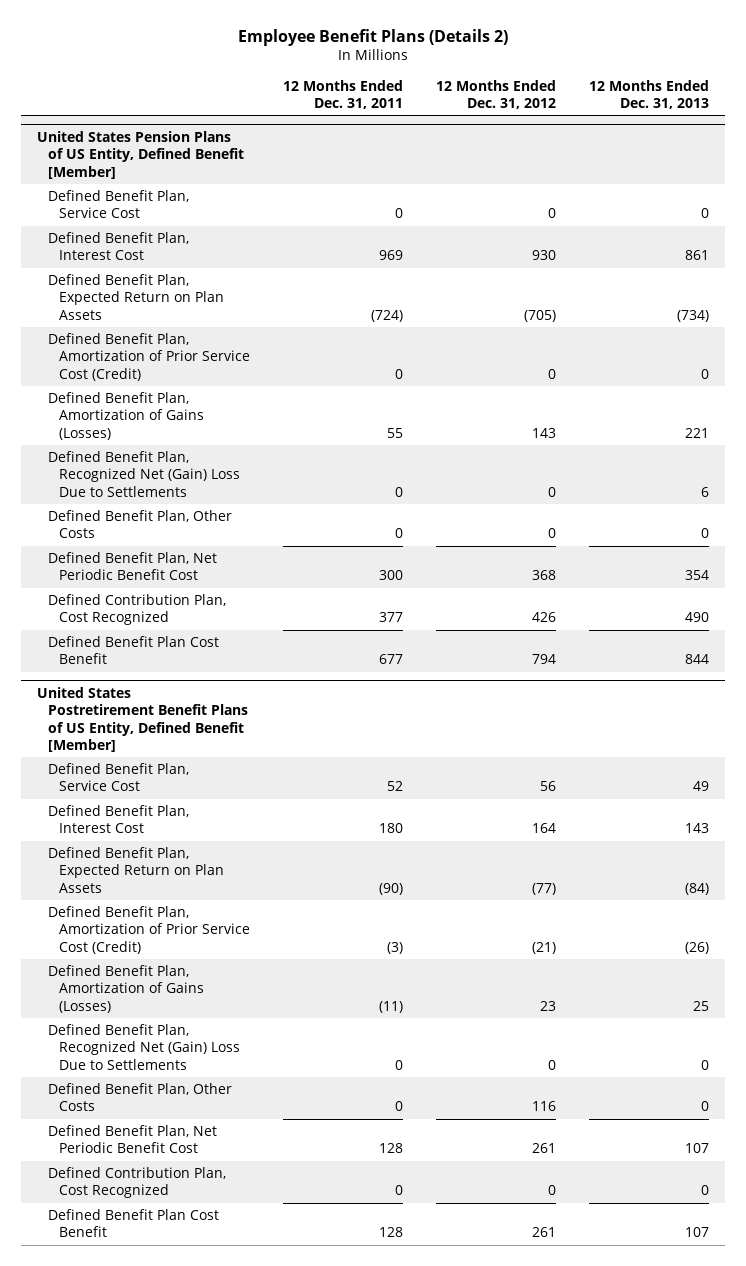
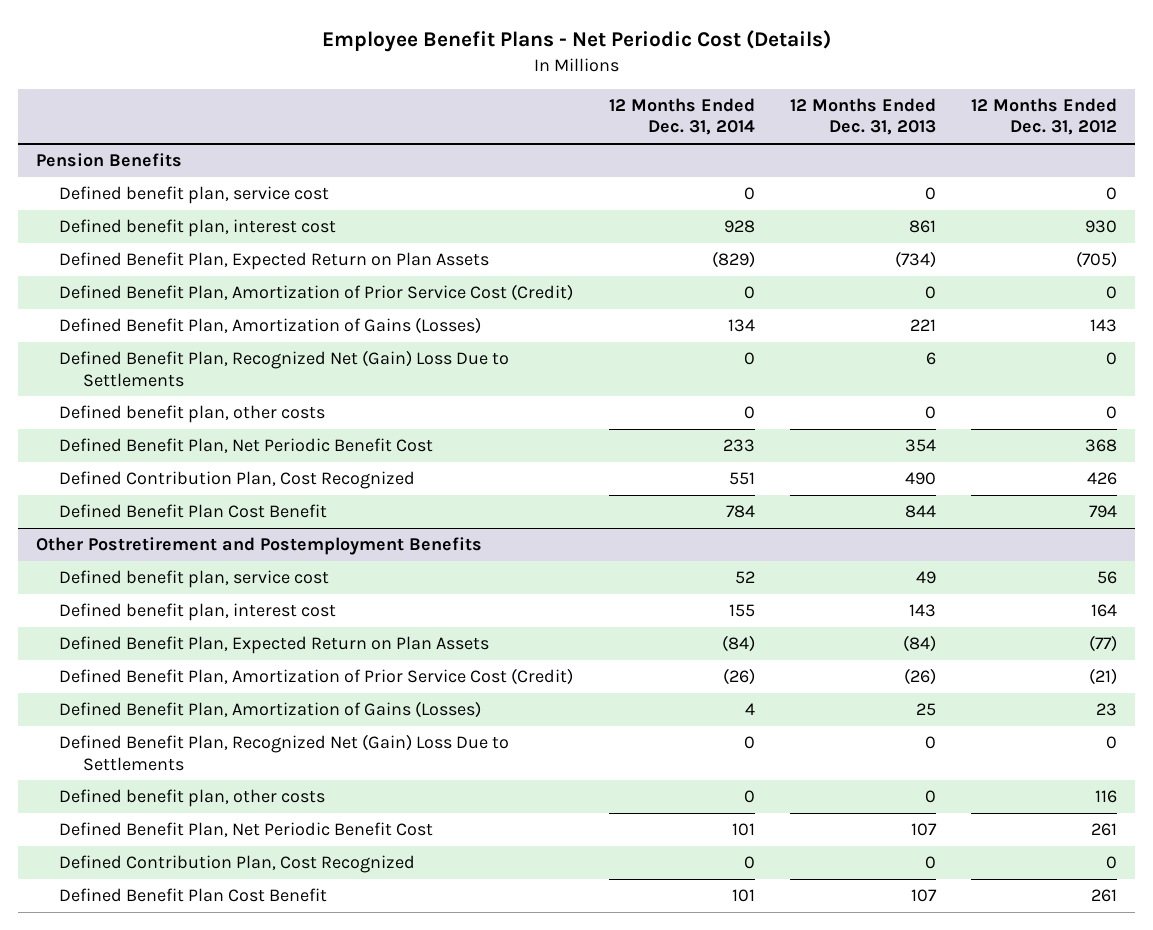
[238,28,509,46] Employee Benefit Plans (Details 2) -> [321,30,831,53] Employee Benefit Plans - Net Periodic Cost (Details)
[282,79,403,110] 12 Months Ended Dec. 31, 2011 -> none
none -> [608,97,755,136] 12 Months Ended Dec. 31, 2014
[37,130,245,179] United States Pension Plans of US Entity, Defined Benefit [Member] -> none
none -> [35,152,182,167] Pension Benefits
[48,189,190,219] Defined Benefit Plan, Service Cost -> [59,185,330,204] Defined benefit plan, service cost
[48,231,190,261] Defined Benefit Plan, Interest Cost -> [59,218,337,237] Defined benefit plan, interest cost
[48,509,233,539] Defined Benefit Plan, Other Costs -> [59,404,326,423] Defined benefit plan, other costs
[37,686,249,752] United States Postretirement Benefit Plans of US Entity, Defined Benefit [Member] -> none
none -> [35,536,482,555] Other Postretirement and Postemployment Benefits
[48,762,190,792] Defined Benefit Plan, Service Cost -> [59,569,330,588] Defined benefit plan, service cost
[48,804,190,834] Defined Benefit Plan, Interest Cost -> [59,602,337,621] Defined benefit plan, interest cost
[48,1082,233,1112] Defined Benefit Plan, Other Costs -> [59,788,326,807] Defined benefit plan, other costs

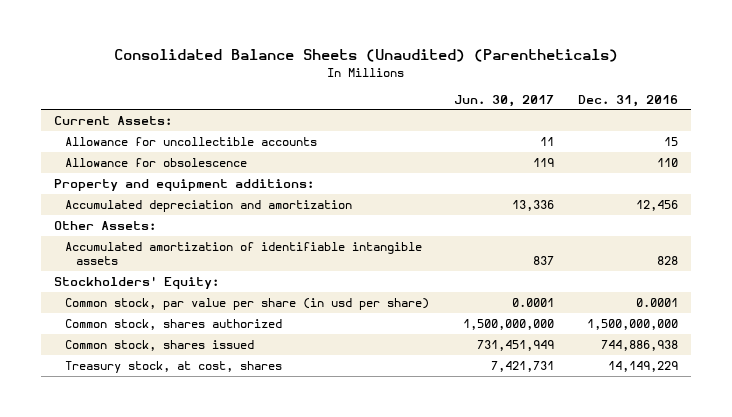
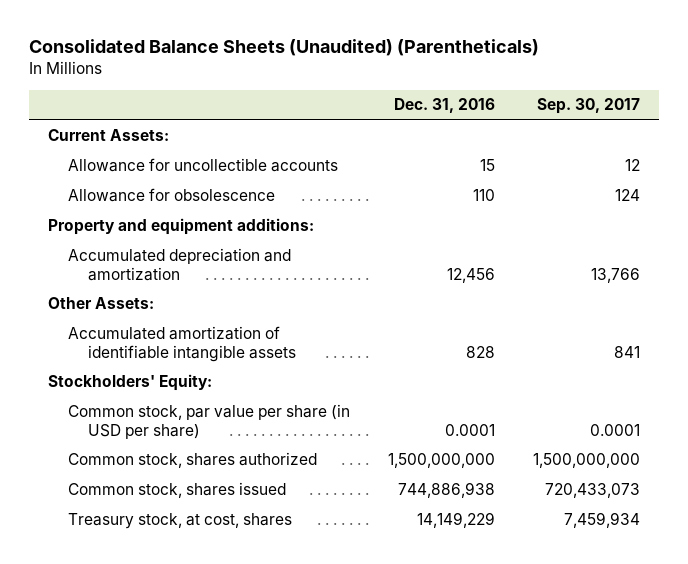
[453,94,554,107] Jun. 30, 2017 -> none
none -> [537,98,641,115] Sep. 30, 2017
[64,297,429,310] Common stock, par value per share (in usd per share) -> [68,404,351,440] Common stock, par value per share (in USD per share)

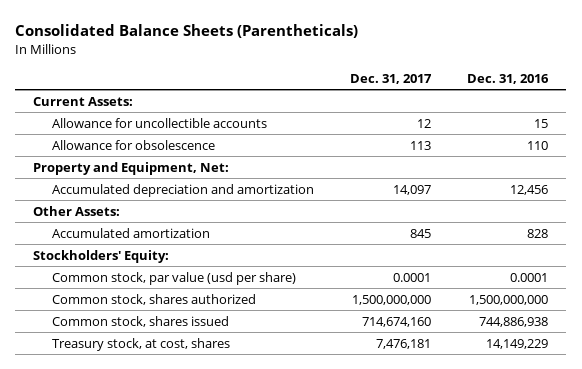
[29,39,540,57] Consolidated Balance Sheets (Unaudited) (Parentheticals) -> [15,23,359,38] Consolidated Balance Sheets (Parentheticals)
[537,98,641,115] Sep. 30, 2017 -> none
none -> [350,73,433,84] Dec. 31, 2017
[48,218,315,236] Property and equipment additions: -> [33,161,230,175] Property and Equipment, Net:
[68,326,297,363] Accumulated amortization of identifiable intangible assets -> [52,227,211,238] Accumulated amortization
[68,404,351,440] Common stock, par value per share (in USD per share) -> [52,271,297,285] Common stock, par value (usd per share)

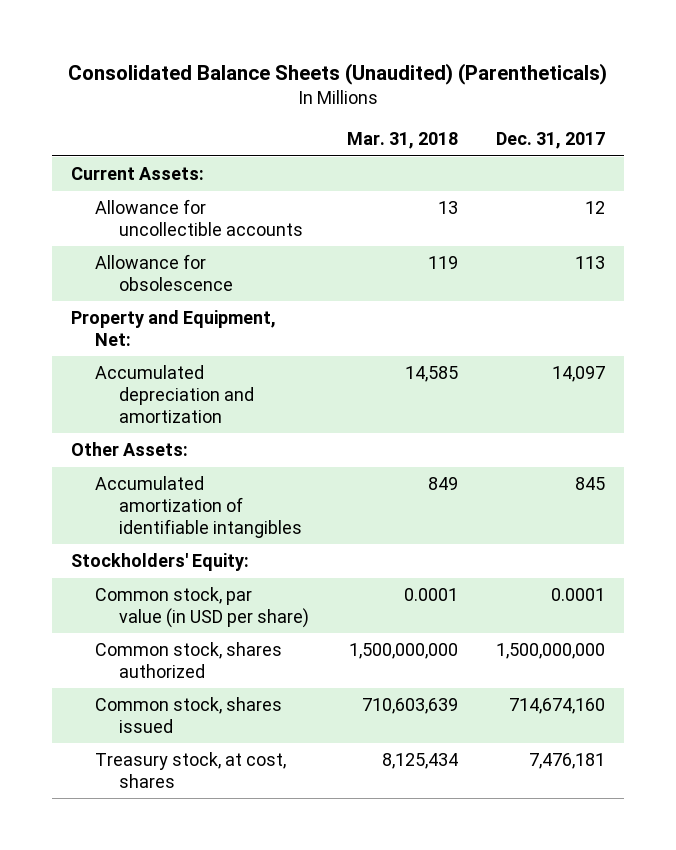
[15,23,359,38] Consolidated Balance Sheets (Parentheticals) -> [68,62,608,85] Consolidated Balance Sheets (Unaudited) (Parentheticals)
[467,73,550,84] Dec. 31, 2016 -> none
none -> [346,132,458,150] Mar. 31, 2018
[52,227,211,238] Accumulated amortization -> [94,476,302,538] Accumulated amortization of identifiable intangibles
[52,271,297,285] Common stock, par value (usd per share) -> [94,587,309,628] Common stock, par value (in USD per share)

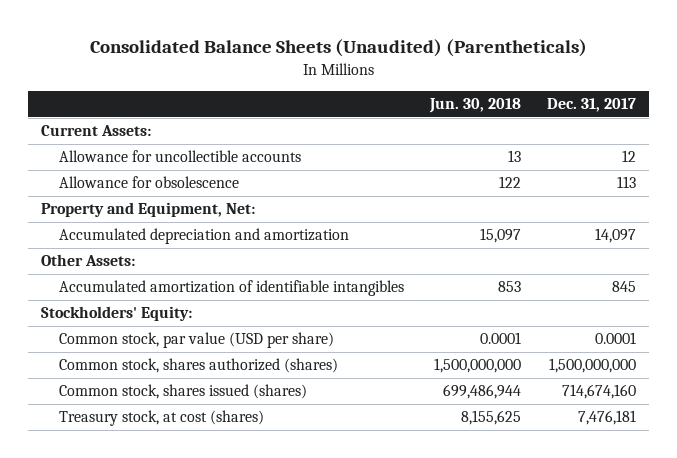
[346,132,458,150] Mar. 31, 2018 -> none
none -> [429,98,522,114] Jun. 30, 2018
[94,587,309,628] Common stock, par value (in USD per share) -> [59,332,335,349] Common stock, par value (USD per share)
[94,642,282,678] Common stock, shares authorized -> [59,358,339,374] Common stock, shares authorized (shares)
[94,697,282,733] Common stock, shares issued -> [59,384,308,400] Common stock, shares issued (shares)
[94,752,286,788] Treasury stock, at cost, shares -> [59,410,265,427] Treasury stock, at cost (shares)

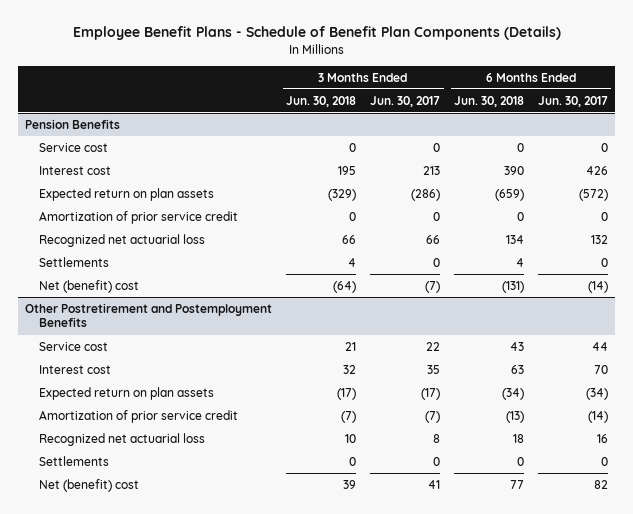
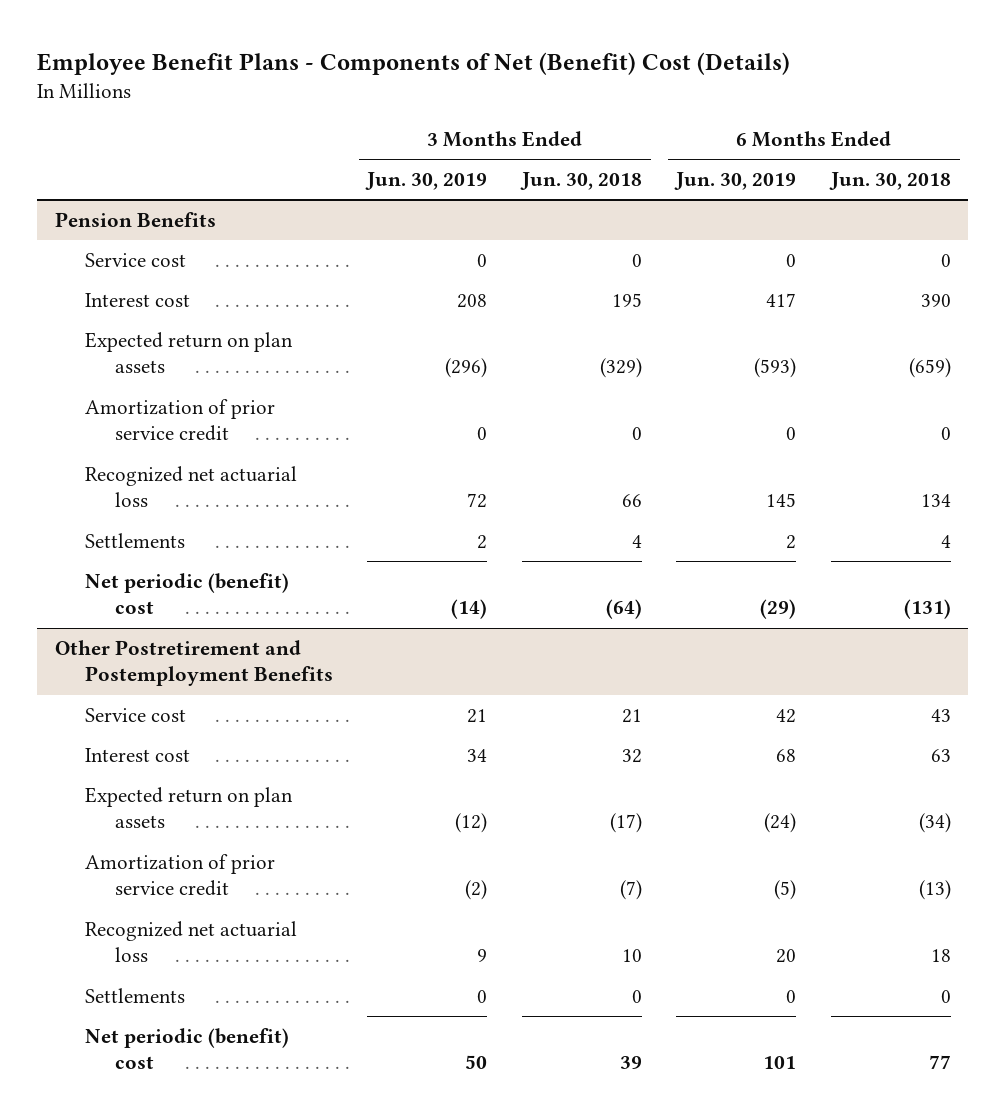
[72,26,561,41] Employee Benefit Plans - Schedule of Benefit Plan Components (Details) -> [37,51,791,75] Employee Benefit Plans - Components of Net (Benefit) Cost (Details)
[370,95,441,107] Jun. 30, 2017 -> none
[537,95,608,107] Jun. 30, 2017 -> none
none -> [365,171,488,190] Jun. 30, 2019
none -> [674,171,797,190] Jun. 30, 2019
[39,279,140,293] Net (benefit) cost -> [84,572,289,615] Net periodic (benefit) cost
[39,478,140,492] Net (benefit) cost -> [84,1027,289,1070] Net periodic (benefit) cost

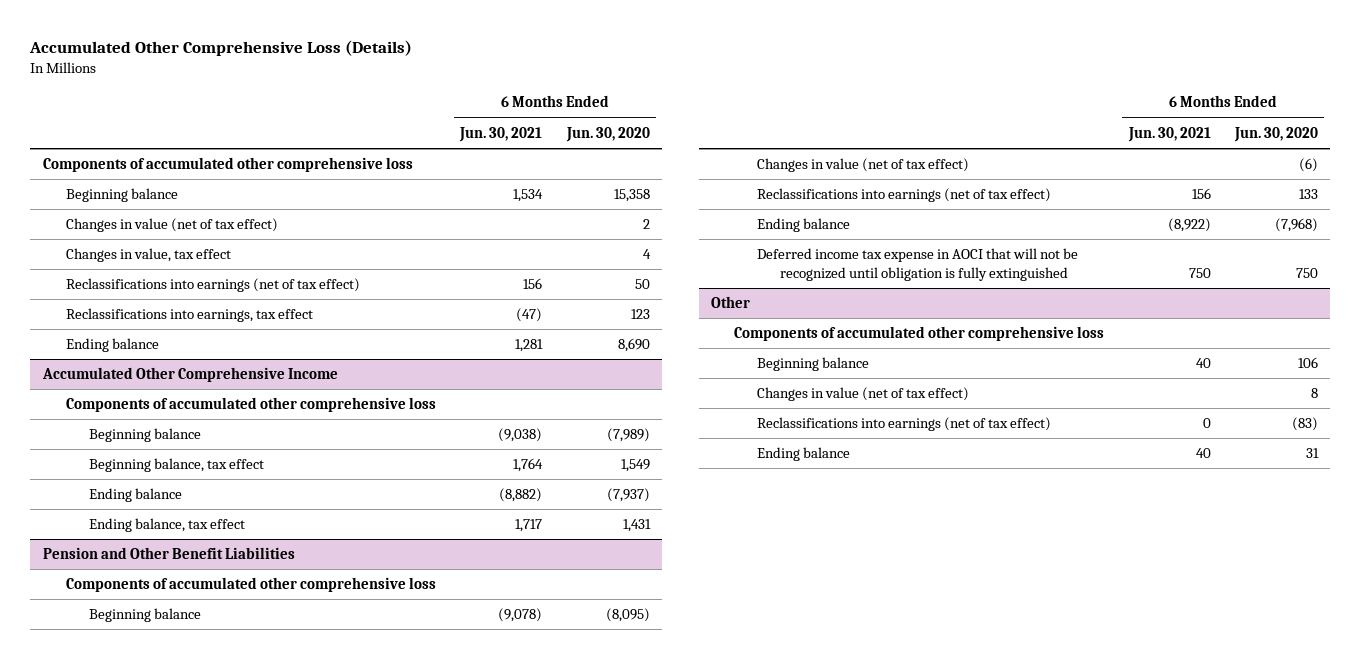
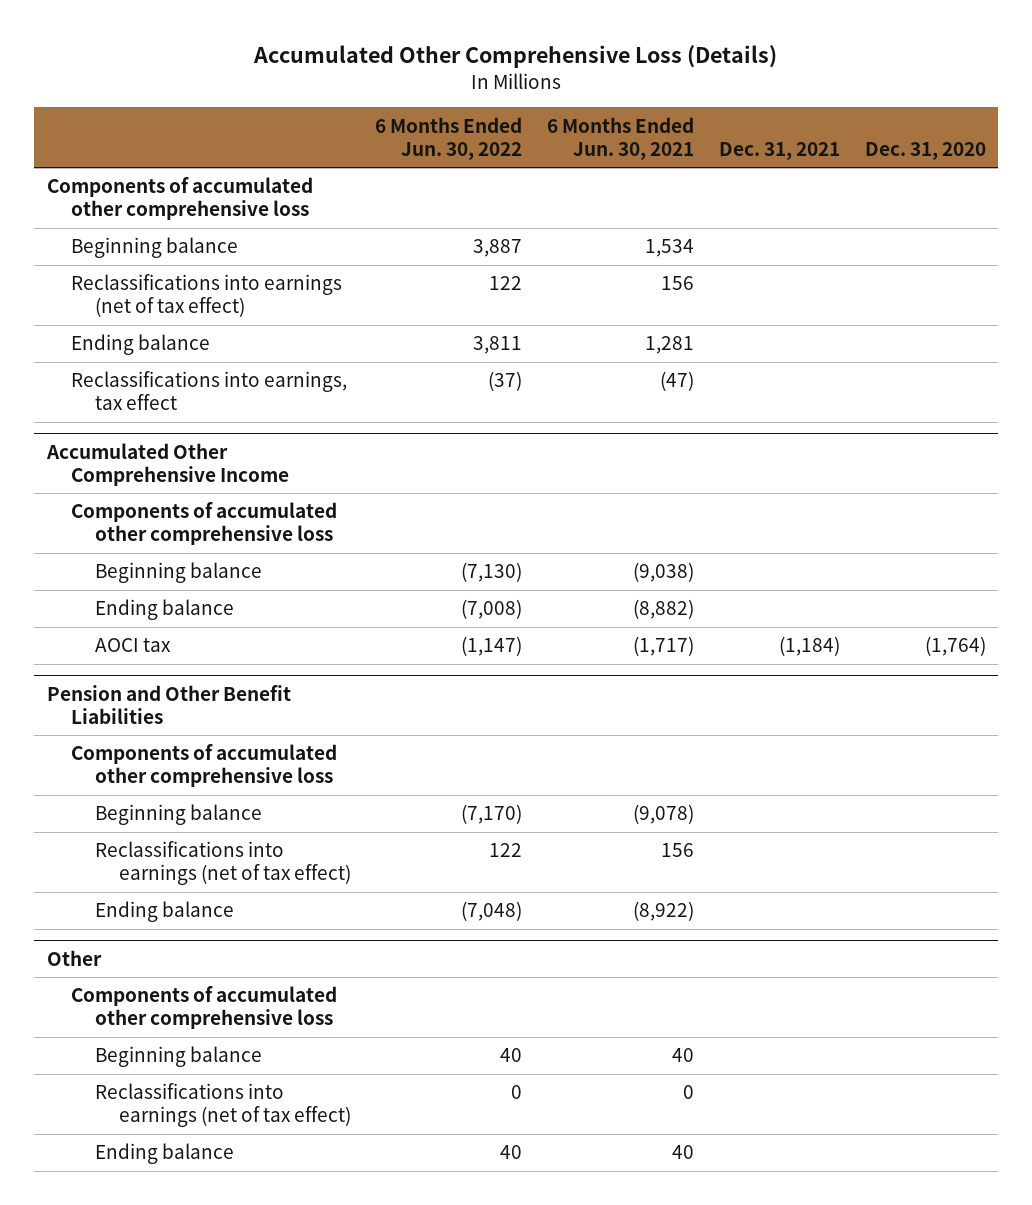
[565,126,650,142] Jun. 30, 2020 -> none
none -> [375,116,523,160] 6 Months Ended Jun. 30, 2022
none -> [718,141,840,160] Dec. 31, 2021
none -> [864,141,986,160] Dec. 31, 2020
[65,218,278,233] Changes in value (net of tax effect) -> none
[65,248,231,263] Changes in value, tax effect -> none
[65,308,313,323] Reclassifications into earnings, tax effect -> [70,371,347,411] Reclassifications into earnings, tax effect
[88,458,264,473] Beginning balance, tax effect -> none
[88,518,245,533] Ending balance, tax effect -> [94,638,171,653] AOCI tax
[515,519,543,533] 1,717 -> [633,636,695,657] (1,717)
[757,158,970,173] Changes in value (net of tax effect) -> none
[757,248,1079,282] Deferred income tax expense in AOCI that will not be recognized until obligation is fully extinguished -> none
[757,387,970,402] Changes in value (net of tax effect) -> none

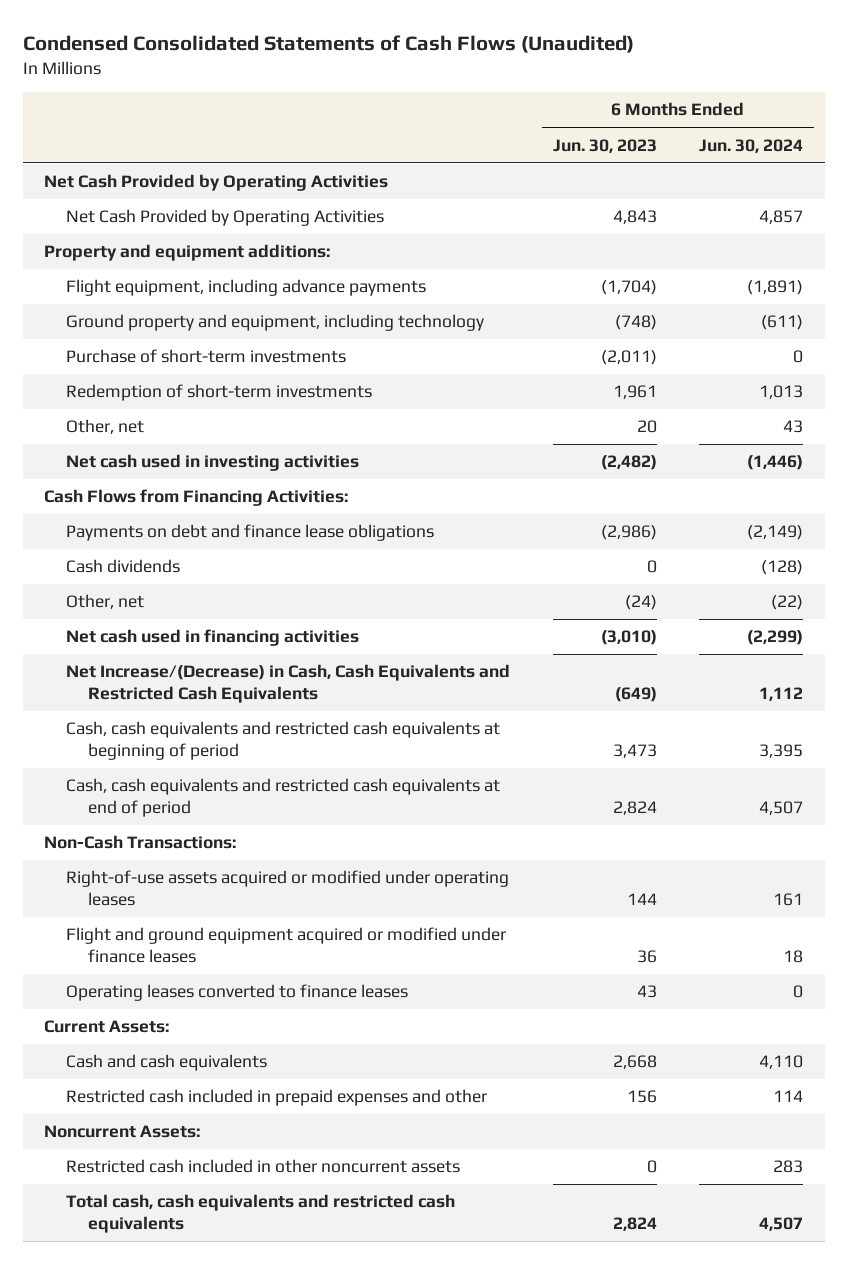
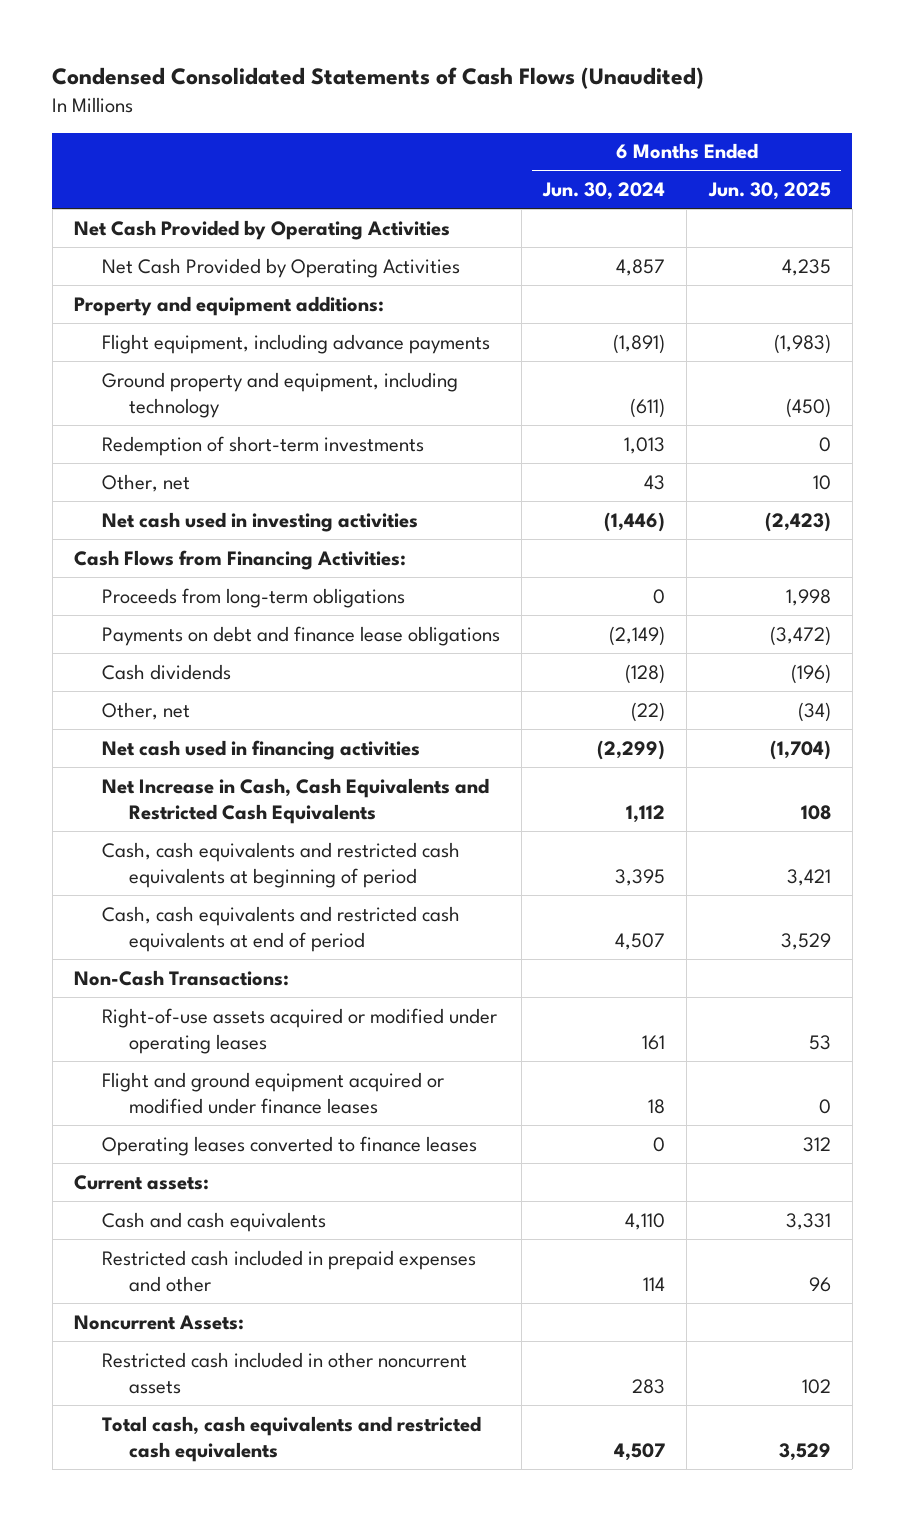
[552,138,657,153] Jun. 30, 2023 -> none
none -> [707,182,831,201] Jun. 30, 2025
[66,349,347,364] Purchase of short-term investments -> none
none -> [101,587,405,608] Proceeds from long-term obligations
[66,664,511,703] Net Increase/(Decrease) in Cash, Cash Equivalents and Restricted Cash Equivalents -> [101,777,489,825] Net Increase in Cash, Cash Equivalents and Restricted Cash Equivalents
[44,1020,170,1034] Current Assets: -> [74,1174,210,1190] Current assets:

